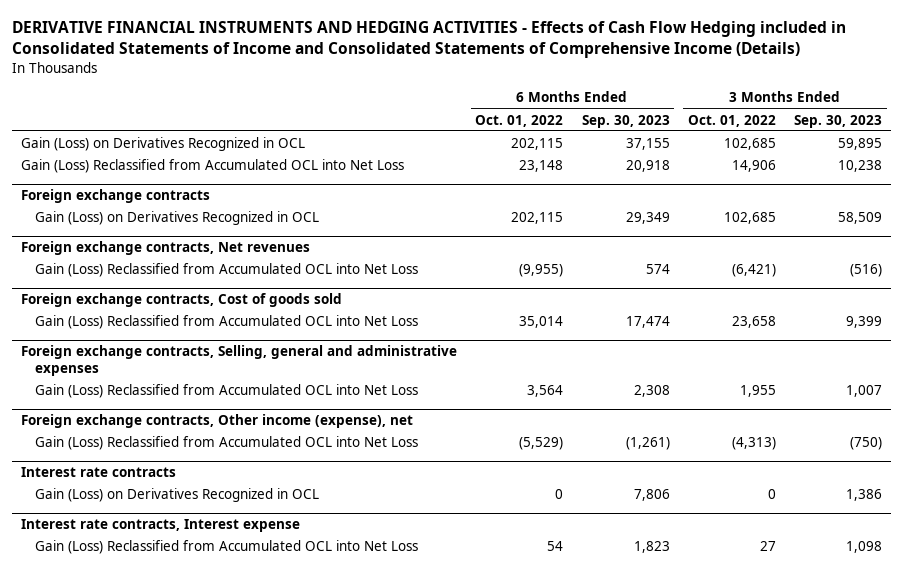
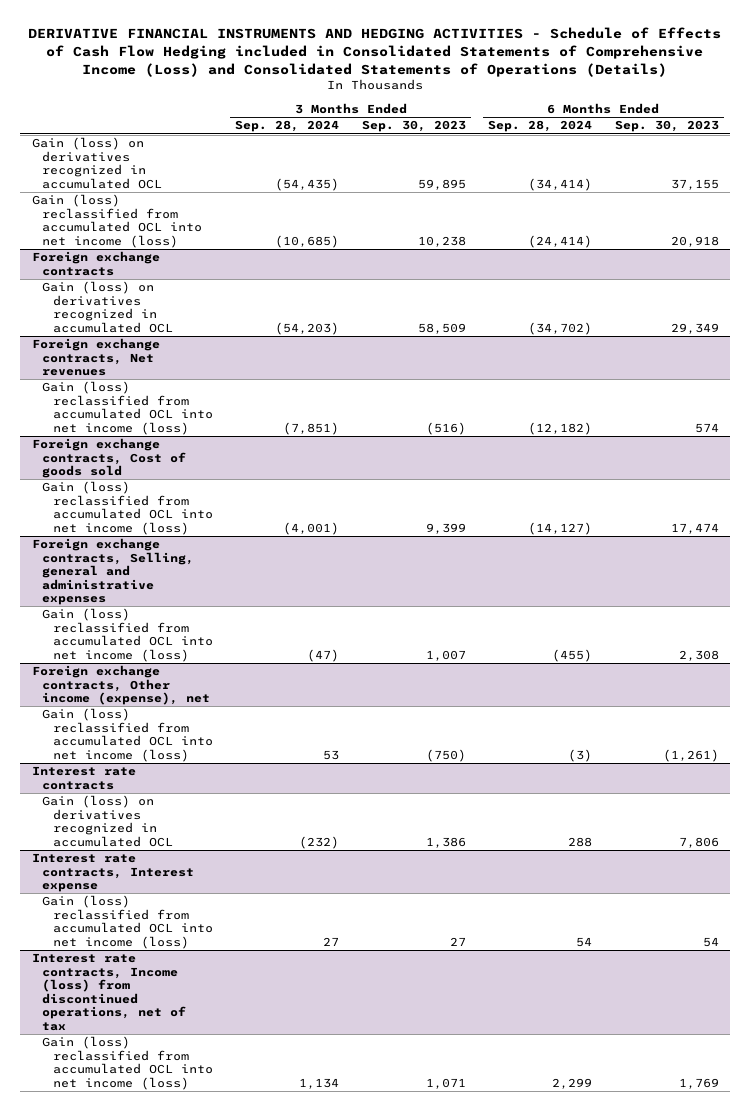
[11,21,846,59] DERIVATIVE FINANCIAL INSTRUMENTS AND HEDGING ACTIVITIES - Effects of Cash Flow Hedging included in Consolidated Statements of Income and Consolidated Statements of Comprehensive Income (Details) -> [28,27,722,77] DERIVATIVE FINANCIAL INSTRUMENTS AND HEDGING ACTIVITIES - Schedule of Effects of Cash Flow Hedging included in Consolidated Statements of Comprehensive Income (Loss) and Consolidated Statements of Operations (Details)
[475,114,564,127] Oct. 01, 2022 -> none
[687,114,776,127] Oct. 01, 2022 -> none
none -> [235,120,340,133] Sep. 28, 2024
none -> [488,120,593,133] Sep. 28, 2024
[21,136,306,151] Gain (Loss) on Derivatives Recognized in OCL -> [31,137,163,189] Gain (loss) on derivatives recognized in accumulated OCL
[21,158,405,173] Gain (Loss) Reclassified from Accumulated OCL into Net Loss -> [31,194,203,248] Gain (loss) reclassified from accumulated OCL into net income (loss)
[35,210,320,225] Gain (Loss) on Derivatives Recognized in OCL -> [42,281,173,333] Gain (loss) on derivatives recognized in accumulated OCL
[35,262,419,277] Gain (Loss) Reclassified from Accumulated OCL into Net Loss -> [42,381,213,435] Gain (loss) reclassified from accumulated OCL into net income (loss)
[35,314,419,329] Gain (Loss) Reclassified from Accumulated OCL into Net Loss -> [42,481,213,535] Gain (loss) reclassified from accumulated OCL into net income (loss)
[35,383,419,398] Gain (Loss) Reclassified from Accumulated OCL into Net Loss -> [42,608,213,662] Gain (loss) reclassified from accumulated OCL into net income (loss)
[35,435,419,450] Gain (Loss) Reclassified from Accumulated OCL into Net Loss -> [42,708,213,762] Gain (loss) reclassified from accumulated OCL into net income (loss)
[35,487,320,502] Gain (Loss) on Derivatives Recognized in OCL -> [42,795,173,847] Gain (loss) on derivatives recognized in accumulated OCL
[35,539,419,554] Gain (Loss) Reclassified from Accumulated OCL into Net Loss -> [42,895,213,949] Gain (loss) reclassified from accumulated OCL into net income (loss)
[633,540,670,553] 1,823 -> [702,936,719,947] 54
[846,540,883,553] 1,098 -> [449,936,466,946] 27
none -> [31,953,187,1031] Interest rate contracts, Income (loss) from discontinued operations, net of tax
none -> [42,1036,213,1090] Gain (loss) reclassified from accumulated OCL into net income (loss)

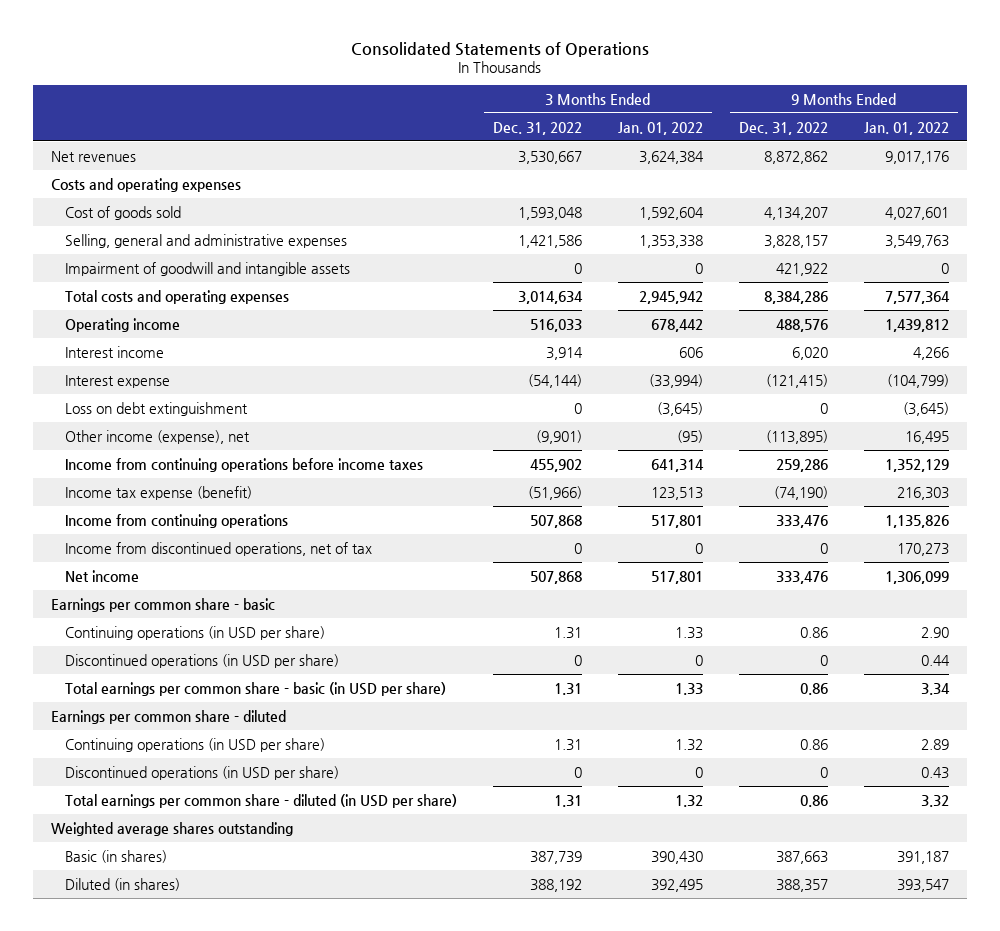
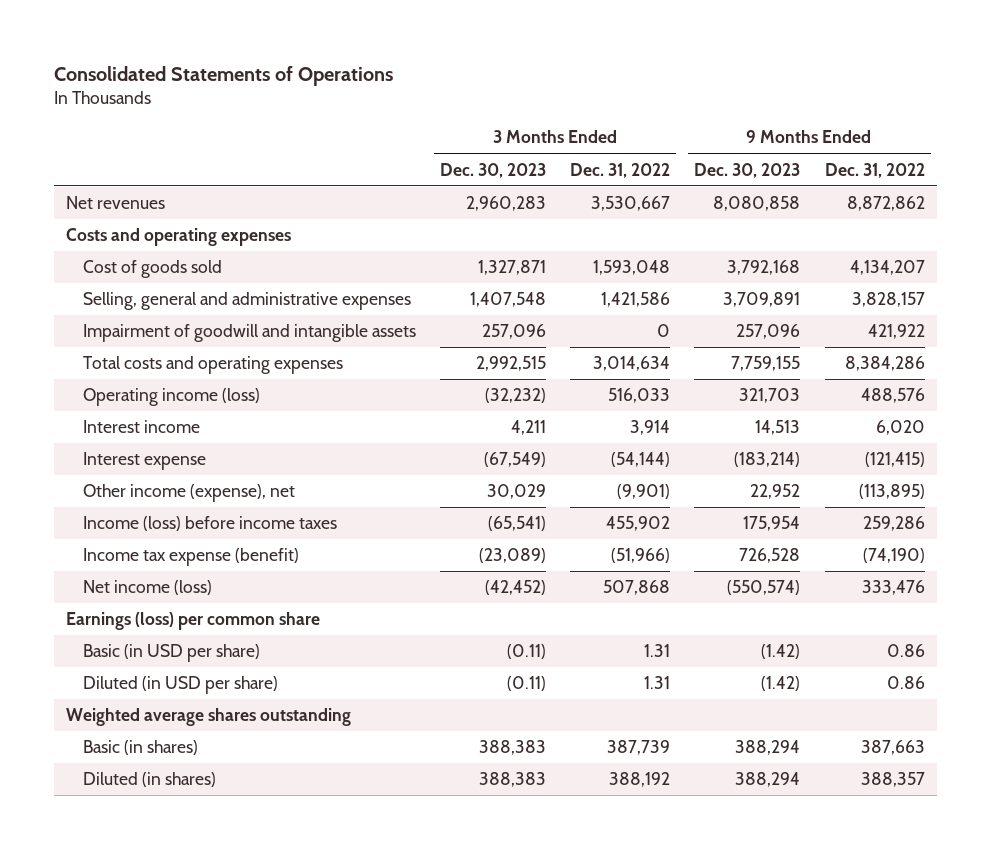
[617,121,703,135] Jan. 01, 2022 -> none
[864,121,950,135] Jan. 01, 2022 -> none
none -> [440,162,547,178] Dec. 30, 2023
none -> [694,162,801,178] Dec. 30, 2023
[64,317,180,332] Operating income -> [83,388,261,407] Operating income (loss)
[64,401,248,416] Loss on debt extinguishment -> none
[64,457,423,472] Income from continuing operations before income taxes -> [83,516,338,532] Income (loss) before income taxes
[64,513,288,528] Income from continuing operations -> none
[64,541,372,556] Income from discontinued operations, net of tax -> none
[64,625,325,640] Continuing operations (in USD per share) -> none
[64,653,339,668] Discontinued operations (in USD per share) -> none
[50,709,286,724] Earnings per common share - diluted -> none
[64,737,325,752] Continuing operations (in USD per share) -> none
[64,765,339,780] Discontinued operations (in USD per share) -> none
[64,569,139,582] Net income -> [83,580,213,596] Net income (loss)
[50,597,275,612] Earnings per common share - basic -> [66,612,321,631] Earnings (loss) per common share
[64,681,446,696] Total earnings per common share - basic (in USD per share) -> [83,644,261,663] Basic (in USD per share)
[64,793,457,808] Total earnings per common share - diluted (in USD per share) -> [83,676,279,695] Diluted (in USD per share)

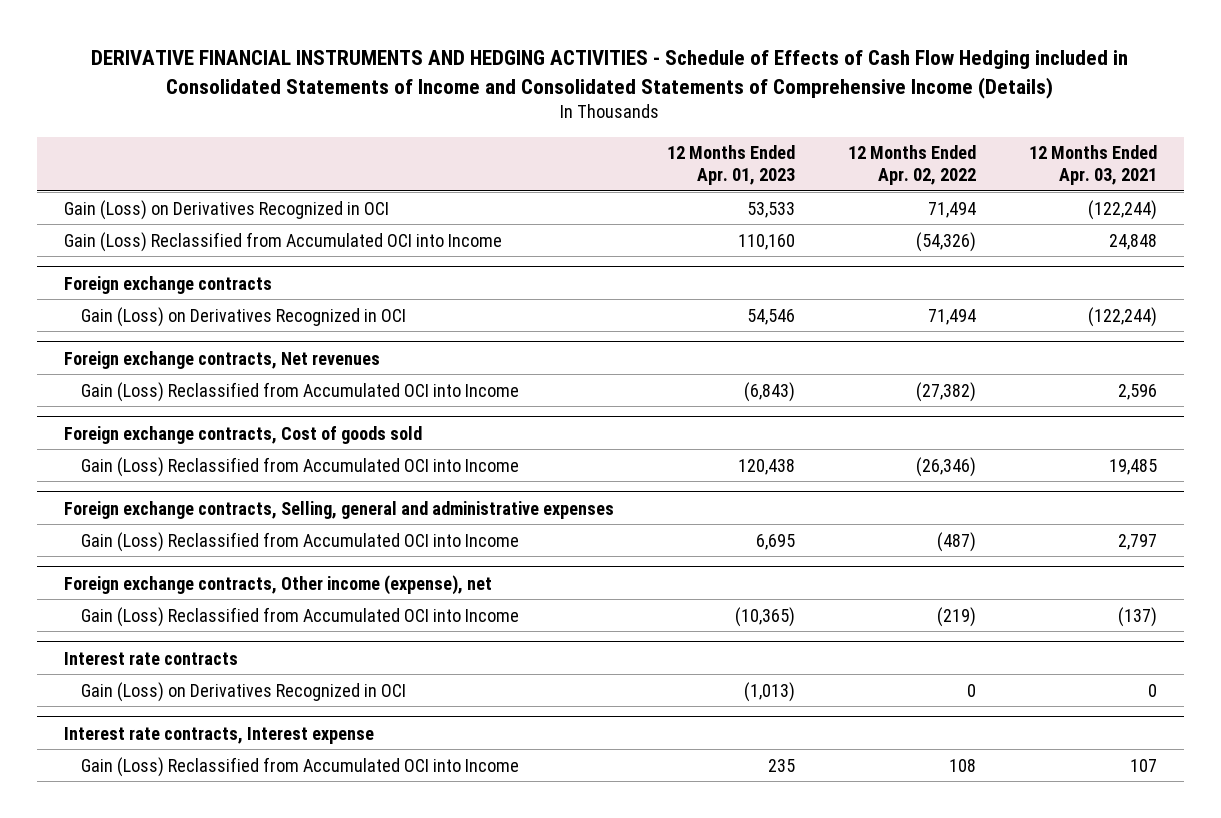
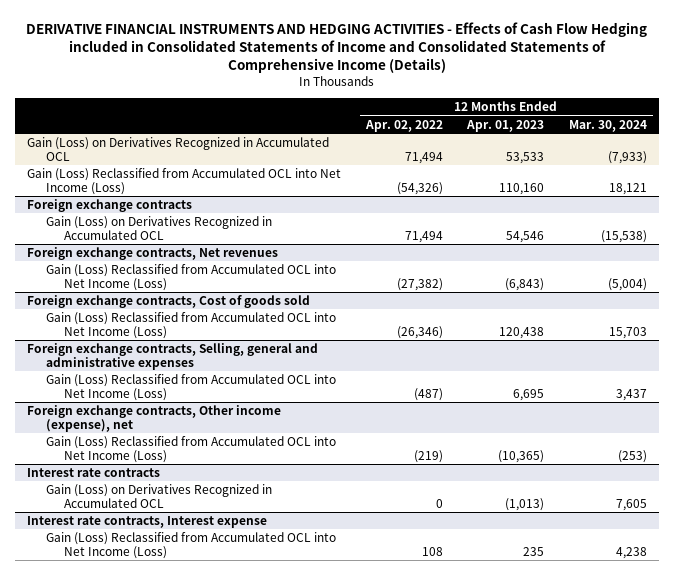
[91,50,1129,99] DERIVATIVE FINANCIAL INSTRUMENTS AND HEDGING ACTIVITIES - Schedule of Effects of Cash Flow Hedging included in Consolidated Statements of Income and Consolidated Statements of Comprehensive Income (Details) -> [26,21,648,74] DERIVATIVE FINANCIAL INSTRUMENTS AND HEDGING ACTIVITIES - Effects of Cash Flow Hedging included in Consolidated Statements of Income and Consolidated Statements of Comprehensive Income (Details)
[1029,145,1158,186] 12 Months Ended Apr. 03, 2021 -> none
none -> [568,119,647,132] Mar. 30, 2024
[63,199,389,220] Gain (Loss) on Derivatives Recognized in OCI -> [27,137,330,161] Gain (Loss) on Derivatives Recognized in Accumulated OCL
[63,231,502,252] Gain (Loss) Reclassified from Accumulated OCI into Income -> [27,168,342,195] Gain (Loss) Reclassified from Accumulated OCL into Net Income (Loss)
[80,306,406,327] Gain (Loss) on Derivatives Recognized in OCI -> [45,216,272,240] Gain (Loss) on Derivatives Recognized in Accumulated OCL
[80,381,519,402] Gain (Loss) Reclassified from Accumulated OCI into Income -> [45,264,336,291] Gain (Loss) Reclassified from Accumulated OCL into Net Income (Loss)
[80,456,519,477] Gain (Loss) Reclassified from Accumulated OCI into Income -> [45,312,336,339] Gain (Loss) Reclassified from Accumulated OCL into Net Income (Loss)
[80,531,519,552] Gain (Loss) Reclassified from Accumulated OCI into Income -> [45,374,336,401] Gain (Loss) Reclassified from Accumulated OCL into Net Income (Loss)
[80,606,519,627] Gain (Loss) Reclassified from Accumulated OCI into Income -> [45,436,336,463] Gain (Loss) Reclassified from Accumulated OCL into Net Income (Loss)
[80,681,406,702] Gain (Loss) on Derivatives Recognized in OCI -> [45,484,272,508] Gain (Loss) on Derivatives Recognized in Accumulated OCL
[80,756,519,777] Gain (Loss) Reclassified from Accumulated OCI into Income -> [45,532,336,559] Gain (Loss) Reclassified from Accumulated OCL into Net Income (Loss)

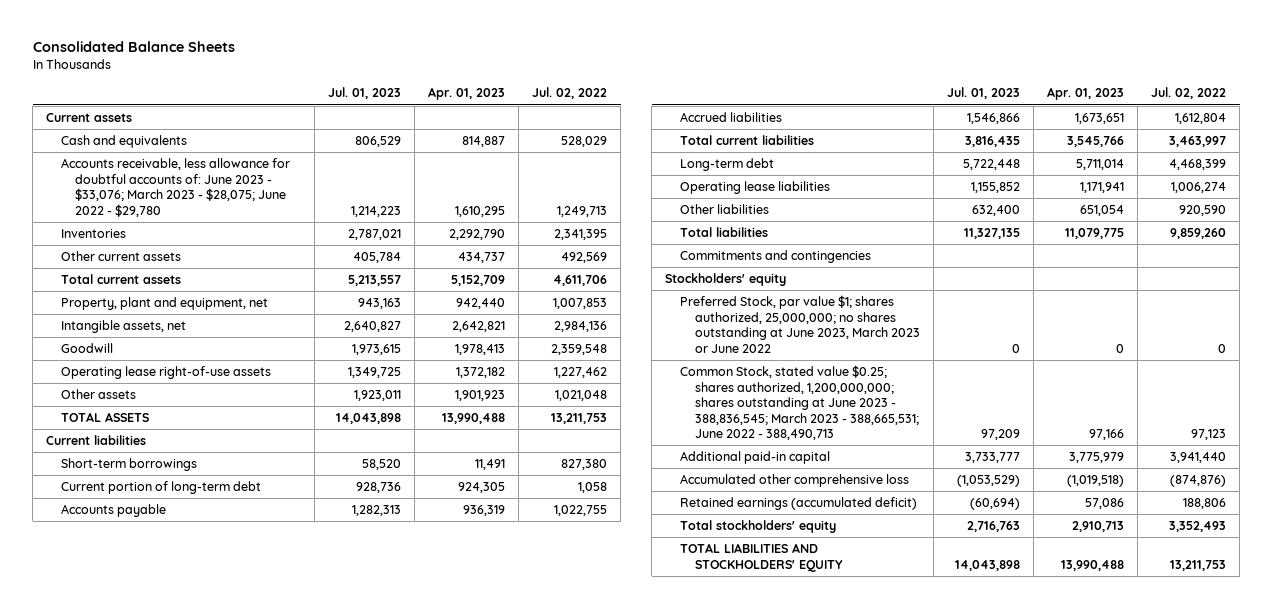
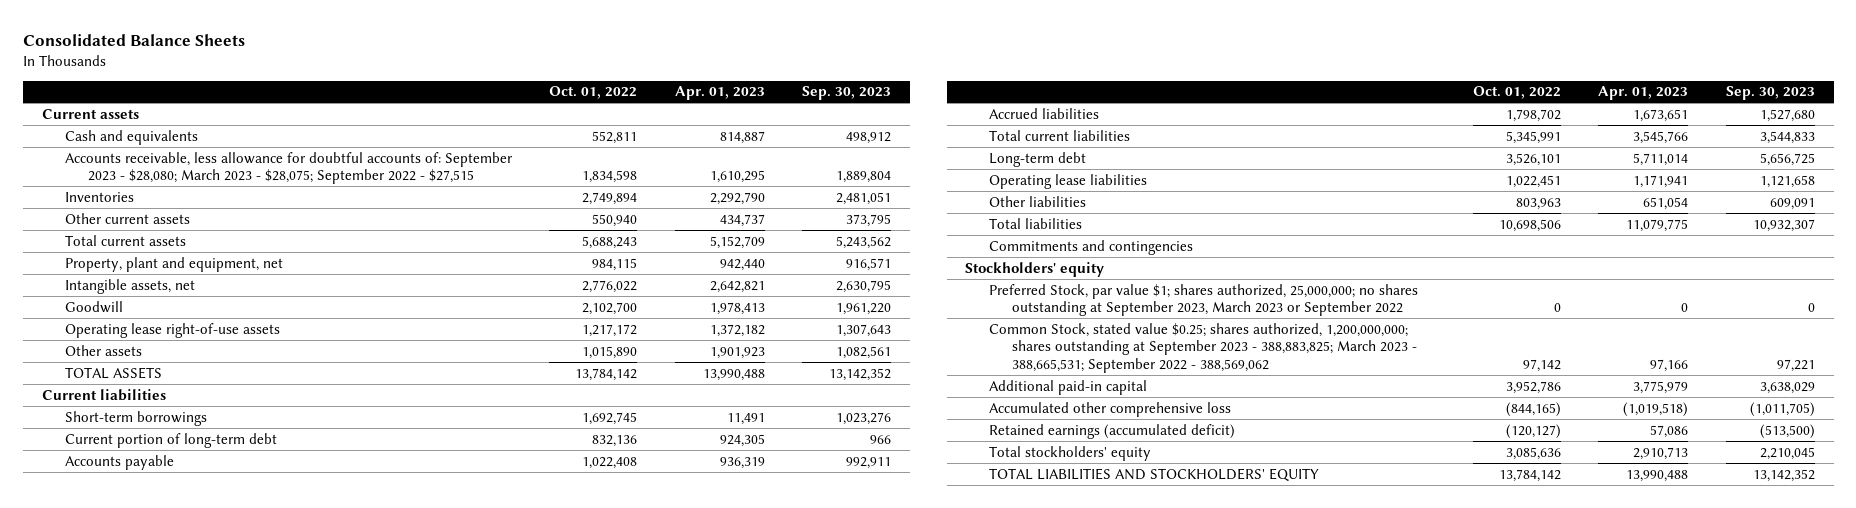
[327,87,401,100] Jul. 01, 2023 -> none
[532,87,608,100] Jul. 02, 2022 -> none
none -> [549,86,638,100] Oct. 01, 2022
none -> [801,86,891,101] Sep. 30, 2023
[60,158,290,217] Accounts receivable, less allowance for doubtful accounts of: June 2023 - $33,076; March 2023 - $28,075; June 2022 - $29,780 -> [64,151,513,185] Accounts receivable, less allowance for doubtful accounts of: September 2023 - $28,080; March 2023 - $28,075; September 2022 - $27,515
[680,295,920,353] Preferred Stock, par value $1; shares authorized, 25,000,000; no shares outstanding at June 2023, March 2023 or June 2022 -> [988,283,1418,317] Preferred Stock, par value $1; shares authorized, 25,000,000; no shares outstanding at September 2023, March 2023 or September 2022
[680,365,919,441] Common Stock, stated value $0.25; shares authorized, 1,200,000,000; shares outstanding at June 2023 - 388,836,545; March 2023 - 388,665,531; June 2022 - 388,490,713 -> [988,322,1417,373] Common Stock, stated value $0.25; shares authorized, 1,200,000,000; shares outstanding at September 2023 - 388,883,825; March 2023 - 388,665,531; September 2022 - 388,569,062

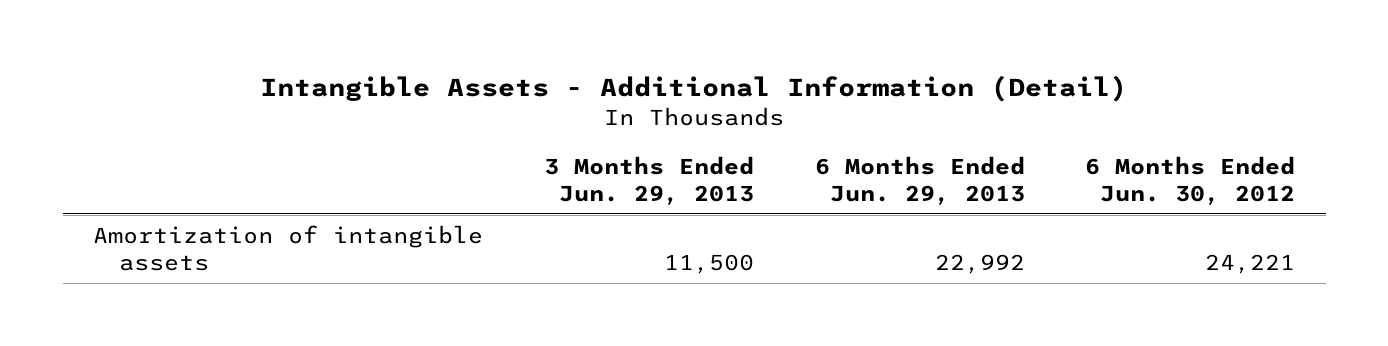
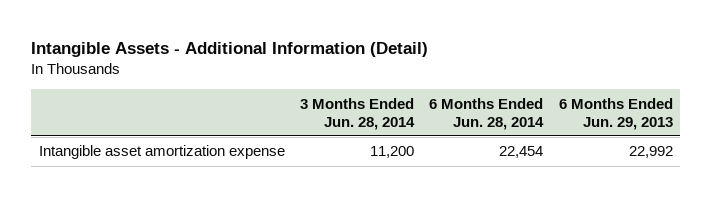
[543,155,754,205] 3 Months Ended Jun. 29, 2013 -> none
[1085,155,1296,205] 6 Months Ended Jun. 30, 2012 -> none
none -> [300,97,416,130] 3 Months Ended Jun. 28, 2014
none -> [429,97,545,130] 6 Months Ended Jun. 28, 2014
[93,224,484,271] Amortization of intangible assets -> [38,145,285,160] Intangible asset amortization expense

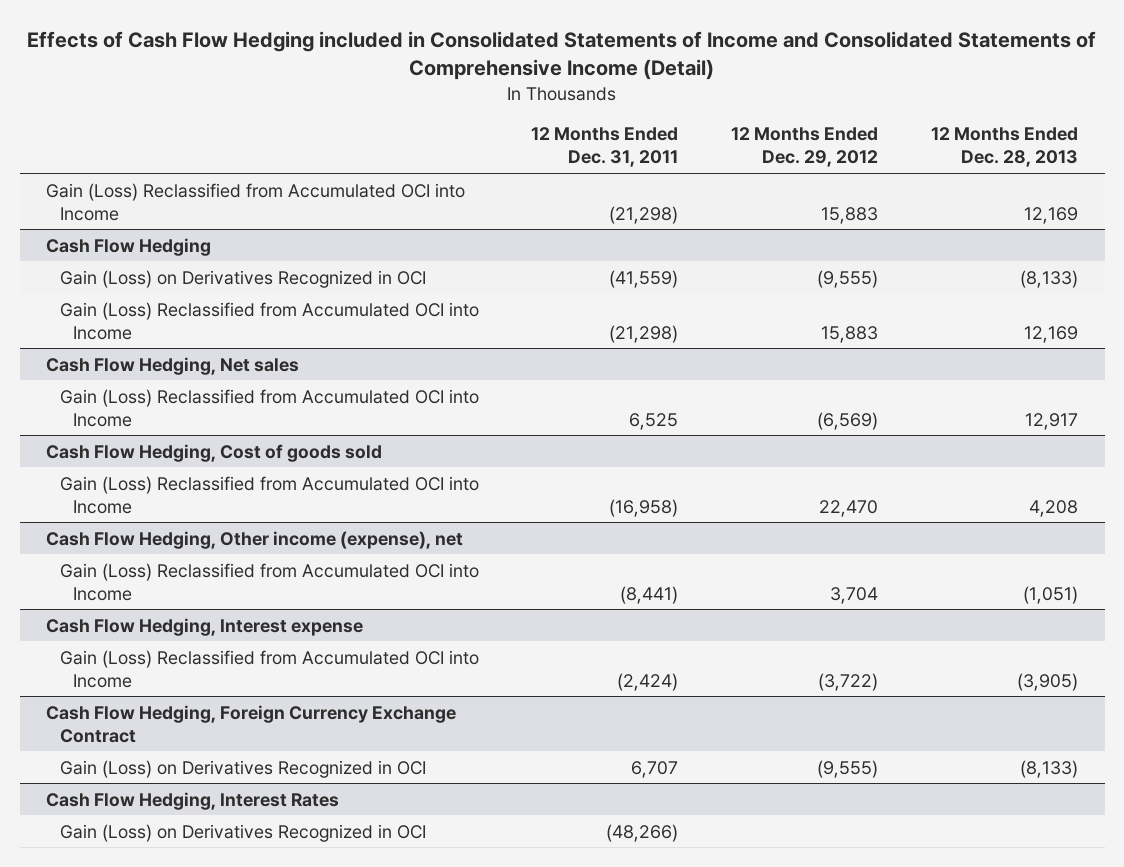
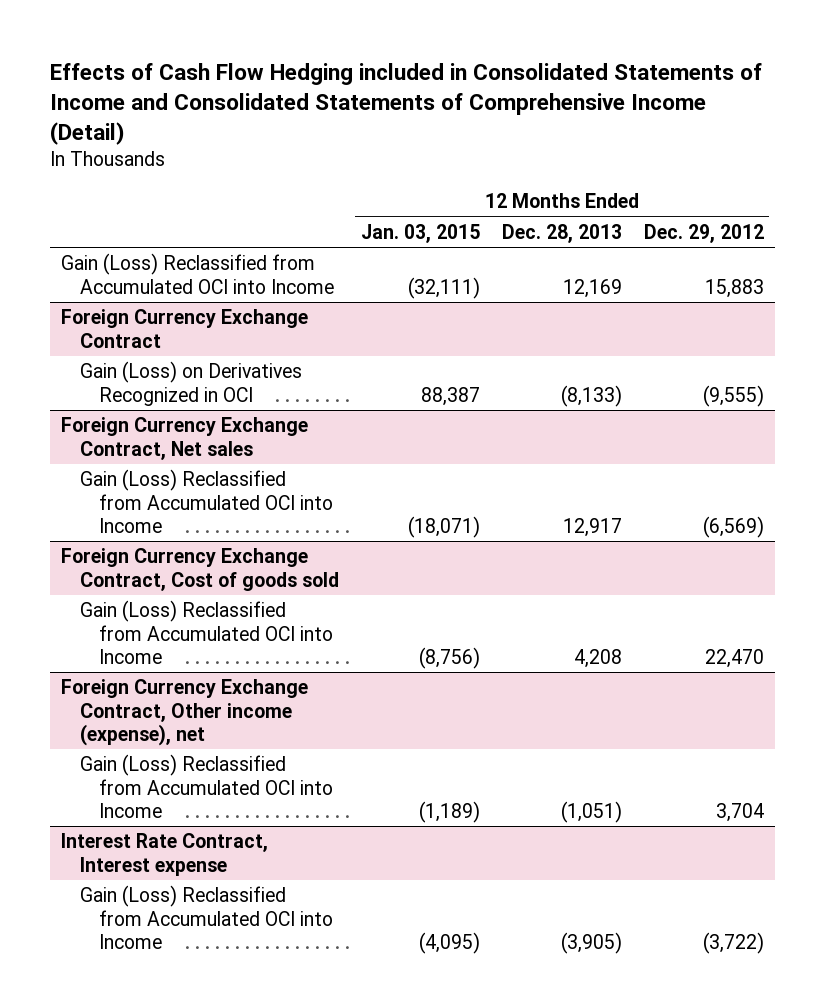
[531,127,679,168] 12 Months Ended Dec. 31, 2011 -> none
none -> [360,223,480,243] Jan. 03, 2015
[45,237,211,256] Cash Flow Hedging -> none
none -> [60,309,308,348] Foreign Currency Exchange Contract
[59,301,479,340] Gain (Loss) Reclassified from Accumulated OCI into Income -> none
[45,356,299,375] Cash Flow Hedging, Net sales -> none
none -> [60,417,308,460] Foreign Currency Exchange Contract, Net sales
[45,443,382,462] Cash Flow Hedging, Cost of goods sold -> none
none -> [60,548,339,591] Foreign Currency Exchange Contract, Cost of goods sold
[45,530,463,549] Cash Flow Hedging, Other income (expense), net -> none
none -> [60,679,308,746] Foreign Currency Exchange Contract, Other income (expense), net
[45,617,363,636] Cash Flow Hedging, Interest expense -> none
none -> [60,833,268,876] Interest Rate Contract, Interest expense
[45,704,456,743] Cash Flow Hedging, Foreign Currency Exchange Contract -> none
[59,759,426,778] Gain (Loss) on Derivatives Recognized in OCI -> none
[45,791,339,810] Cash Flow Hedging, Interest Rates -> none
[59,823,426,842] Gain (Loss) on Derivatives Recognized in OCI -> none

